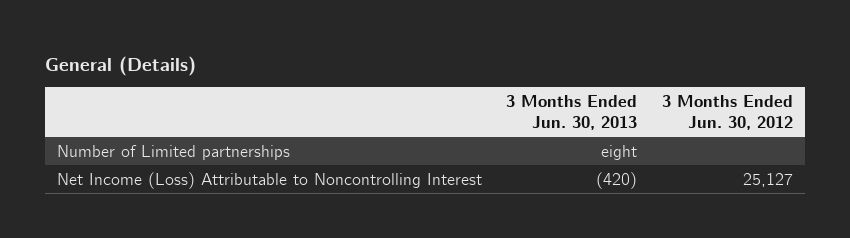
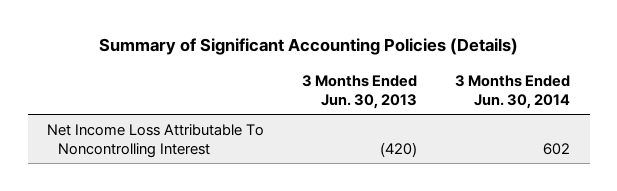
[45,55,197,76] General (Details) -> [98,38,518,56] Summary of Significant Accounting Policies (Details)
[661,95,793,130] 3 Months Ended Jun. 30, 2012 -> none
none -> [455,74,571,109] 3 Months Ended Jun. 30, 2014
[57,144,291,160] Number of Limited partnerships -> none
[57,171,483,189] Net Income (Loss) Attributable to Noncontrolling Interest -> [46,123,264,159] Net Income Loss Attributable To Noncontrolling Interest

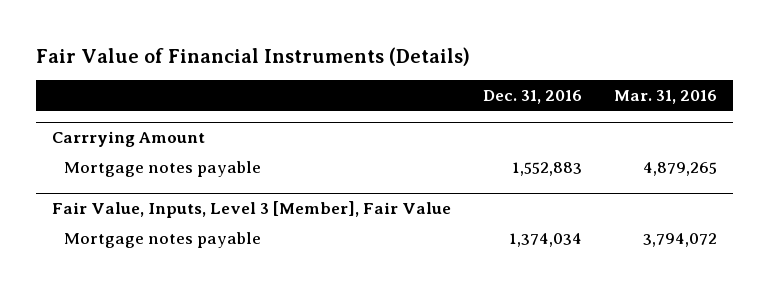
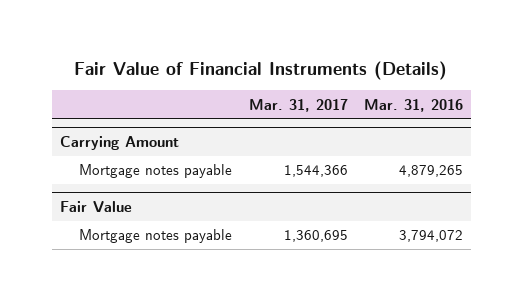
[483,89,583,104] Dec. 31, 2016 -> none
none -> [248,98,348,112] Mar. 31, 2017
[51,131,205,148] Carrrying Amount -> [59,136,179,151] Carrying Amount
[51,201,451,219] Fair Value, Inputs, Level 3 [Member], Fair Value -> none
none -> [59,201,132,214] Fair Value

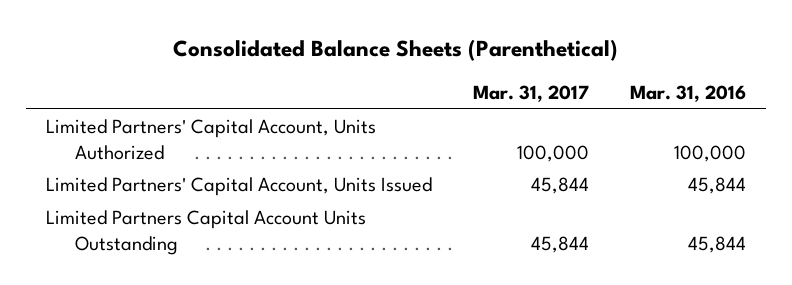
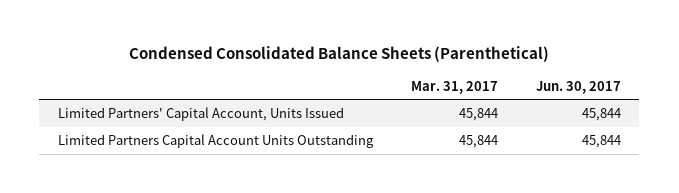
[172,39,618,62] Consolidated Balance Sheets (Parenthetical) -> [129,46,550,63] Condensed Consolidated Balance Sheets (Parenthetical)
[629,85,746,103] Mar. 31, 2016 -> none
none -> [535,80,621,94] Jun. 30, 2017
[46,118,377,160] Limited Partners' Capital Account, Units Authorized -> none

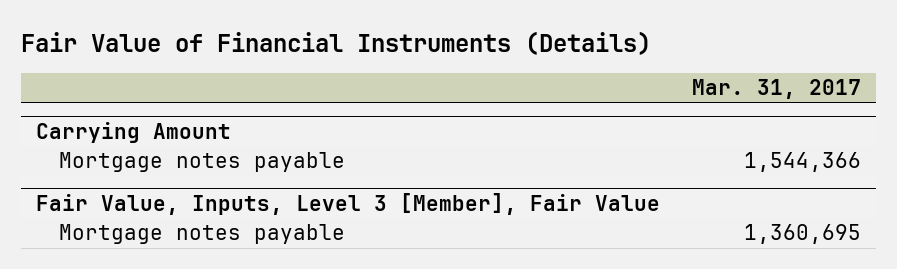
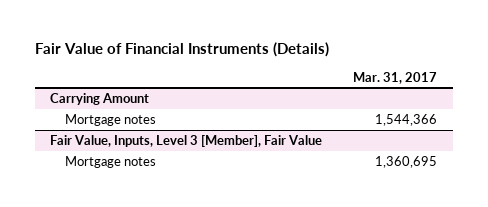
[58,152,345,173] Mortgage notes payable -> [64,113,156,126] Mortgage notes
[58,224,345,245] Mortgage notes payable -> [64,155,156,168] Mortgage notes

